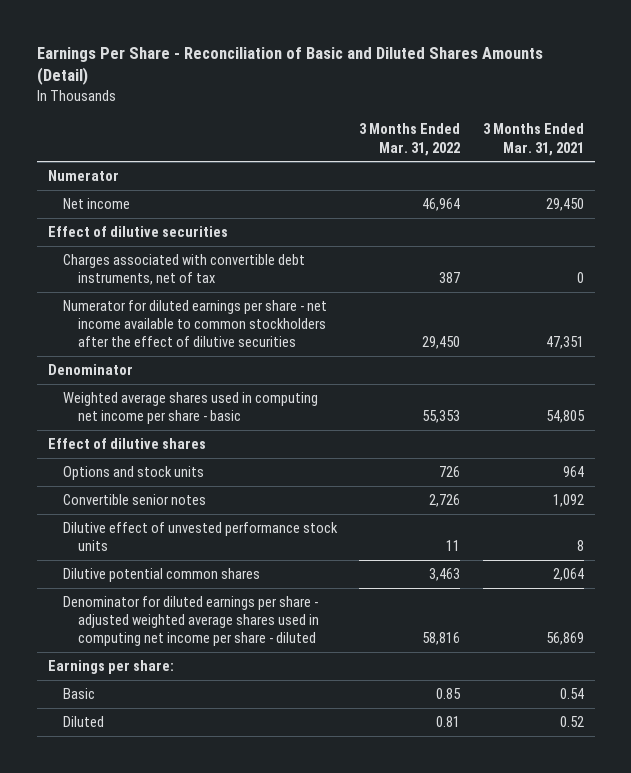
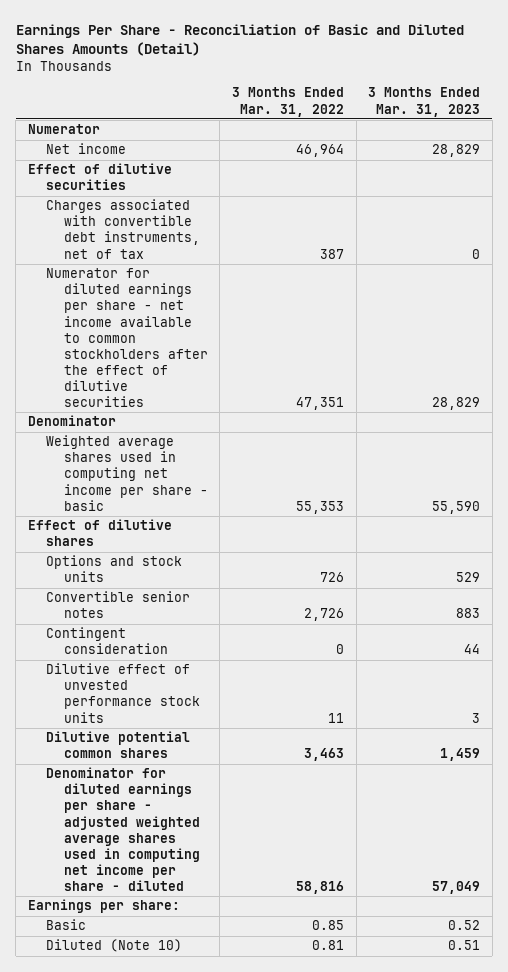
[482,123,584,156] 3 Months Ended Mar. 31, 2021 -> none
none -> [368,87,481,117] 3 Months Ended Mar. 31, 2023
[422,336,461,350] 29,450 -> [295,396,344,410] 47,351
none -> [45,627,168,655] Contingent consideration
[62,715,104,727] Diluted -> [45,939,182,953] Diluted (Note 10)

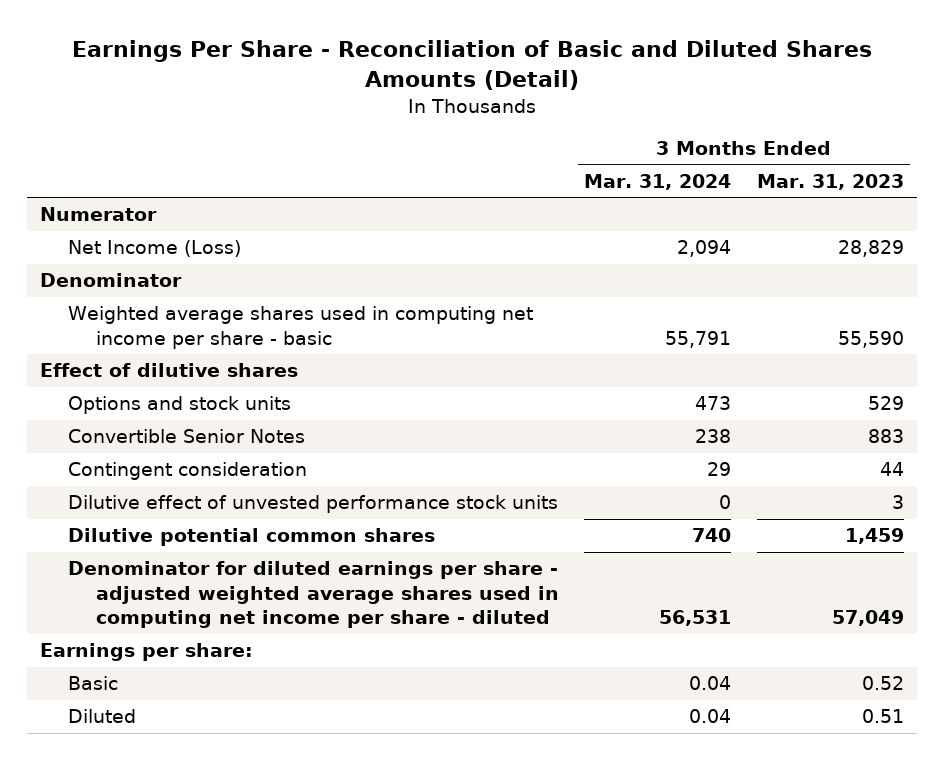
[231,87,344,117] 3 Months Ended Mar. 31, 2022 -> none
none -> [584,173,732,190] Mar. 31, 2024
[27,163,172,191] Effect of dilutive securities -> none
[45,199,200,259] Charges associated with convertible debt instruments, net of tax -> none
[45,268,208,407] Numerator for diluted earnings per share - net income available to common stockholders after the effect of dilutive securities -> none
[45,143,126,155] Net income -> [67,240,241,258] Net Income (Loss)
[45,591,190,619] Convertible senior notes -> [67,429,305,444] Convertible Senior Notes
[45,939,182,953] Diluted (Note 10) -> [67,709,136,724] Diluted

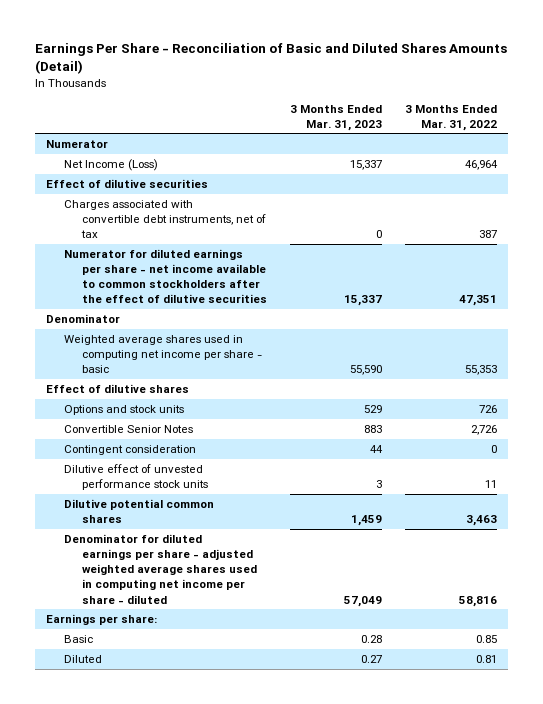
[584,173,732,190] Mar. 31, 2024 -> none
none -> [404,104,497,131] 3 Months Ended Mar. 31, 2022
[837,240,904,258] 28,829 -> [349,160,382,171] 15,337
none -> [46,179,209,189] Effect of dilutive securities
none -> [64,200,267,239] Charges associated with convertible debt instruments, net of tax
none -> [64,249,268,304] Numerator for diluted earnings per share - net income available to common stockholders after the effect of dilutive securities
[861,676,904,691] 0.52 -> [360,635,382,644] 0.28
[861,709,904,724] 0.51 -> [360,655,382,664] 0.27

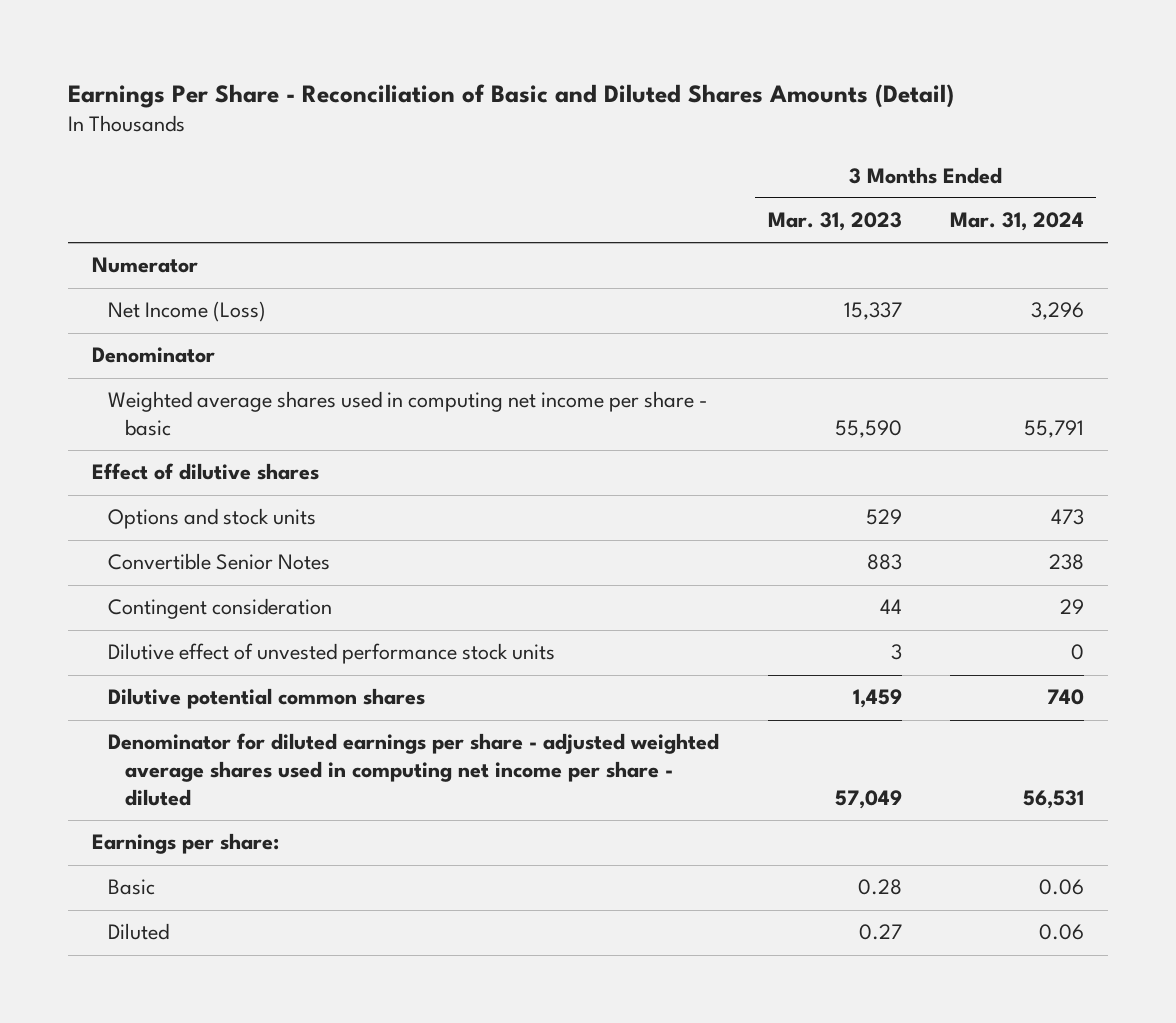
[404,104,497,131] 3 Months Ended Mar. 31, 2022 -> none
none -> [949,212,1084,232] Mar. 31, 2024
[46,179,209,189] Effect of dilutive securities -> none
[64,200,267,239] Charges associated with convertible debt instruments, net of tax -> none
[64,249,268,304] Numerator for diluted earnings per share - net income available to common stockholders after the effect of dilutive securities -> none

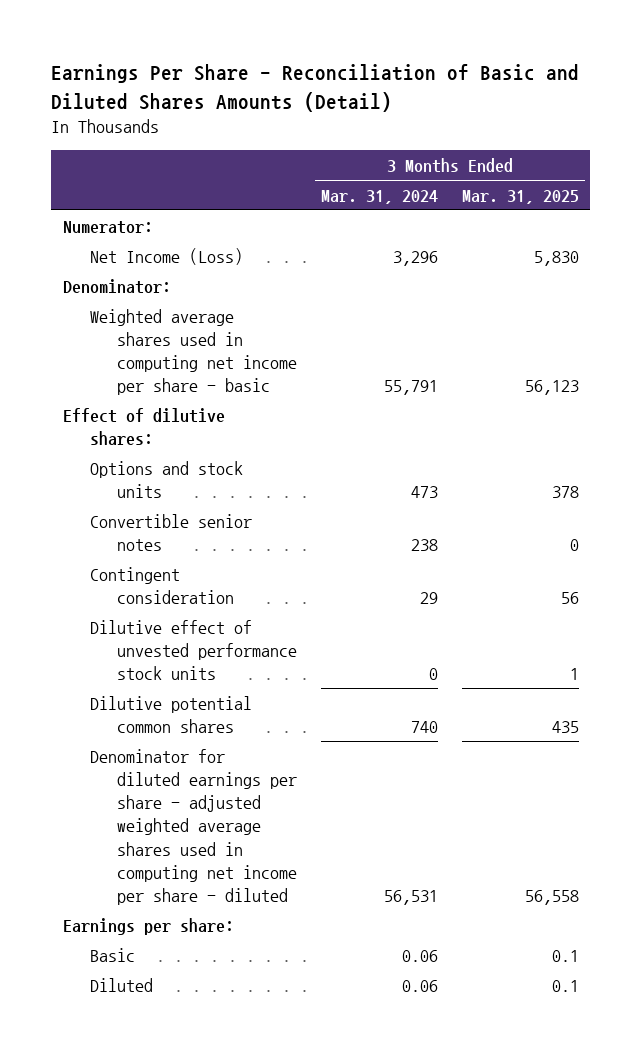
[767,212,902,232] Mar. 31, 2023 -> none
none -> [461,189,579,204] Mar. 31, 2025
[91,257,198,274] Numerator -> [62,220,153,234] Numerator:
[91,347,215,364] Denominator -> [62,278,171,294] Denominator:
[91,463,319,481] Effect of dilutive shares -> [62,407,225,445] Effect of dilutive shares:
[108,553,331,571] Convertible Senior Notes -> [90,513,253,551] Convertible senior notes

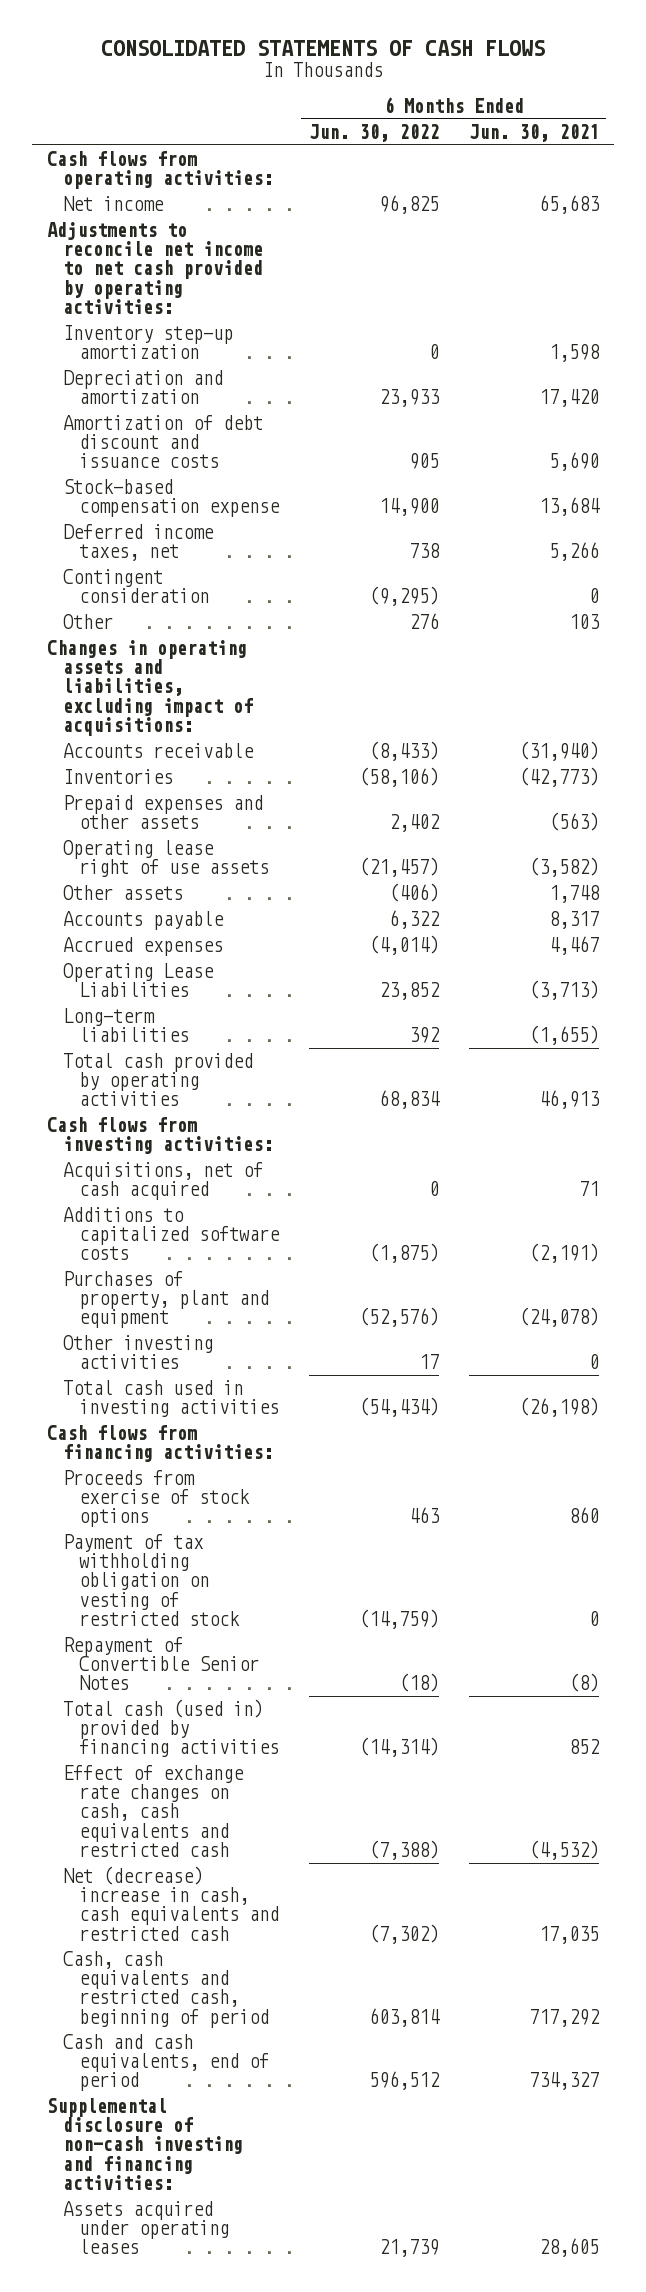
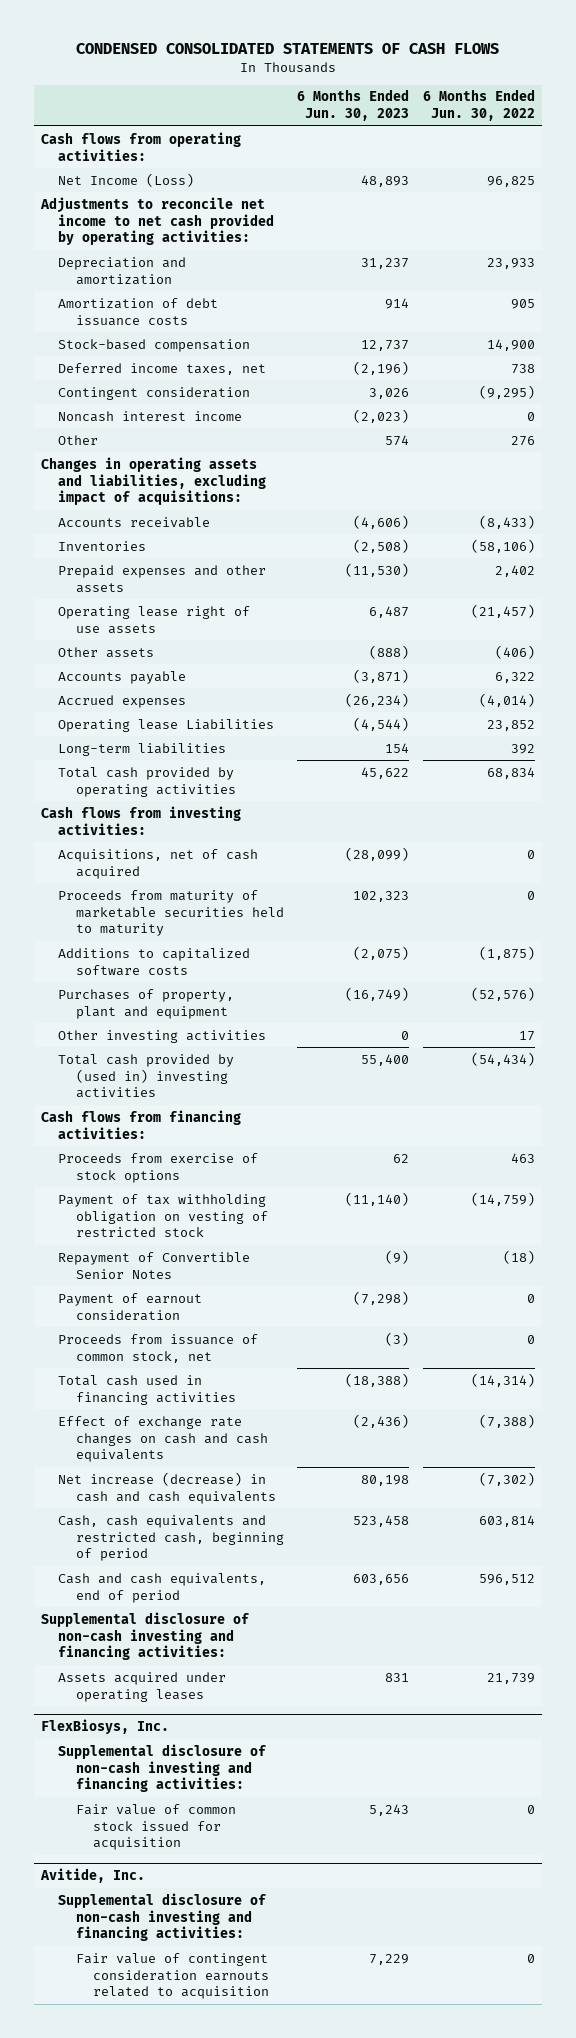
[100,40,545,57] CONSOLIDATED STATEMENTS OF CASH FLOWS -> [75,43,499,55] CONDENSED CONSOLIDATED STATEMENTS OF CASH FLOWS
[468,124,599,143] Jun. 30, 2021 -> none
none -> [297,89,410,122] 6 Months Ended Jun. 30, 2023
[63,196,165,212] Net income -> [58,172,195,187] Net Income (Loss)
[63,325,234,360] Inventory step-up amortization -> none
[63,415,264,469] Amortization of debt discount and issuance costs -> [58,297,219,326] Amortization of debt issuance costs
[63,479,280,518] Stock-based compensation expense -> [58,338,251,352] Stock-based compensation
none -> [58,410,243,422] Noncash interest income
[63,963,215,998] Operating Lease Liabilities -> [58,718,275,732] Operating lease Liabilities
none -> [58,889,284,937] Proceeds from maturity of marketable securities held to maturity
[63,1380,279,1418] Total cash used in investing activities -> [58,1053,235,1099] Total cash provided by (used in) investing activities
none -> [58,1292,203,1321] Payment of earnout consideration
none -> [58,1333,259,1363] Proceeds from issuance of common stock, net
[63,1699,279,1758] Total cash (used in) provided by financing activities -> [58,1374,236,1405] Total cash used in financing activities
[63,1765,245,1857] Effect of exchange rate changes on cash, cash equivalents and restricted cash -> [58,1415,268,1463] Effect of exchange rate changes on cash and cash equivalents
[63,1866,279,1941] Net (decrease) increase in cash, cash equivalents and restricted cash -> [58,1471,276,1504] Net increase (decrease) in cash and cash equivalents
none -> [40,1719,169,1735] FlexBiosys, Inc.
none -> [58,1743,267,1793] Supplemental disclosure of non-cash investing and financing activities:
none -> [75,1803,236,1851] Fair value of common stock issued for acquisition
none -> [39,1868,145,1884] Avitide, Inc.
none -> [58,1892,267,1942] Supplemental disclosure of non-cash investing and financing activities:
none -> [75,1952,269,2000] Fair value of contingent consideration earnouts related to acquisition

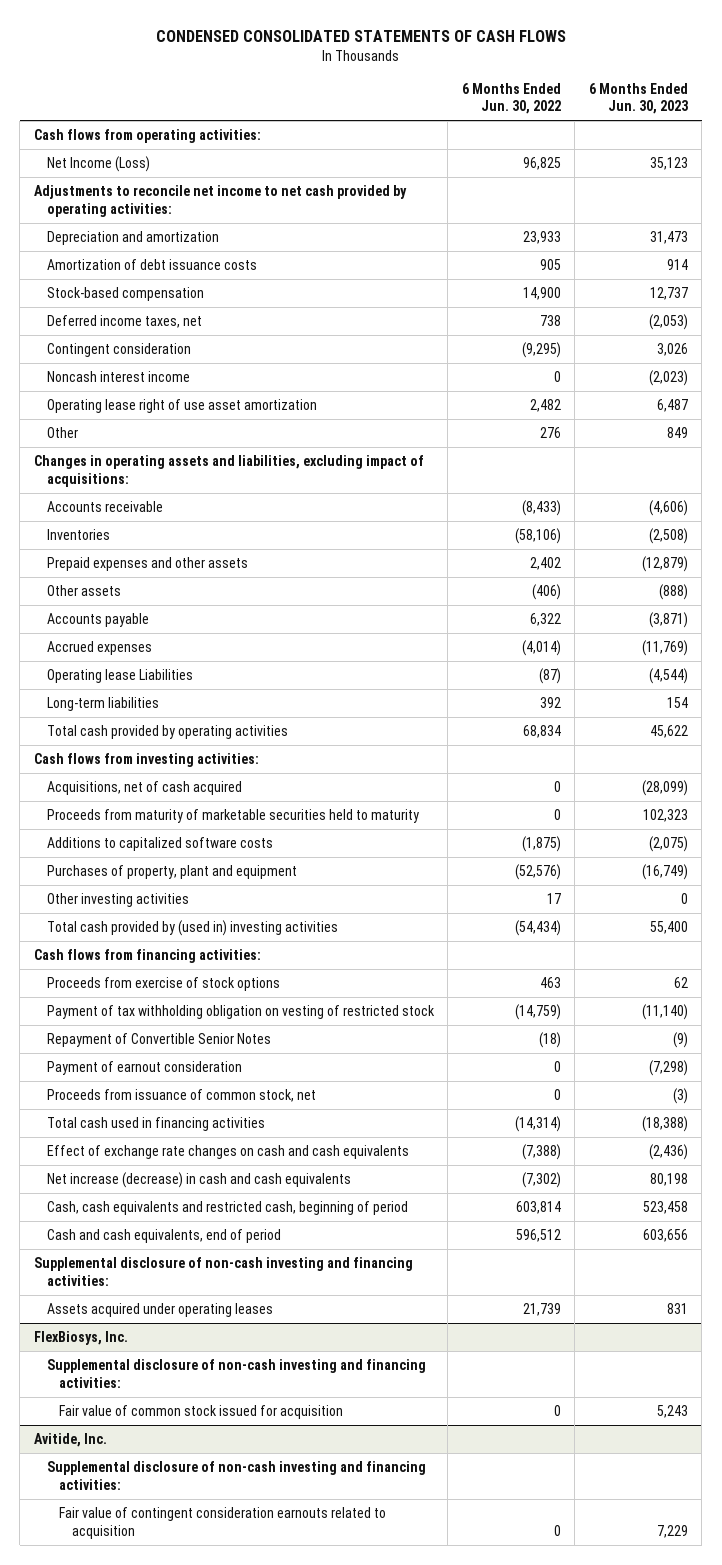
[361,174,410,187] 48,893 -> [649,157,688,171] 35,123
[361,257,410,269] 31,237 -> [649,231,688,245] 31,473
[353,360,410,375] (2,196) -> [648,314,688,331] (2,053)
none -> [46,399,317,414] Operating lease right of use asset amortization
[385,434,410,446] 574 -> [666,427,688,439] 849
[58,605,251,634] Operating lease right of use assets -> none
[345,562,410,577] (11,530) -> [641,556,688,573] (12,879)
[345,692,410,707] (26,234) -> [641,640,688,657] (11,769)
[487,719,536,731] 23,852 -> [538,668,561,685] (87)

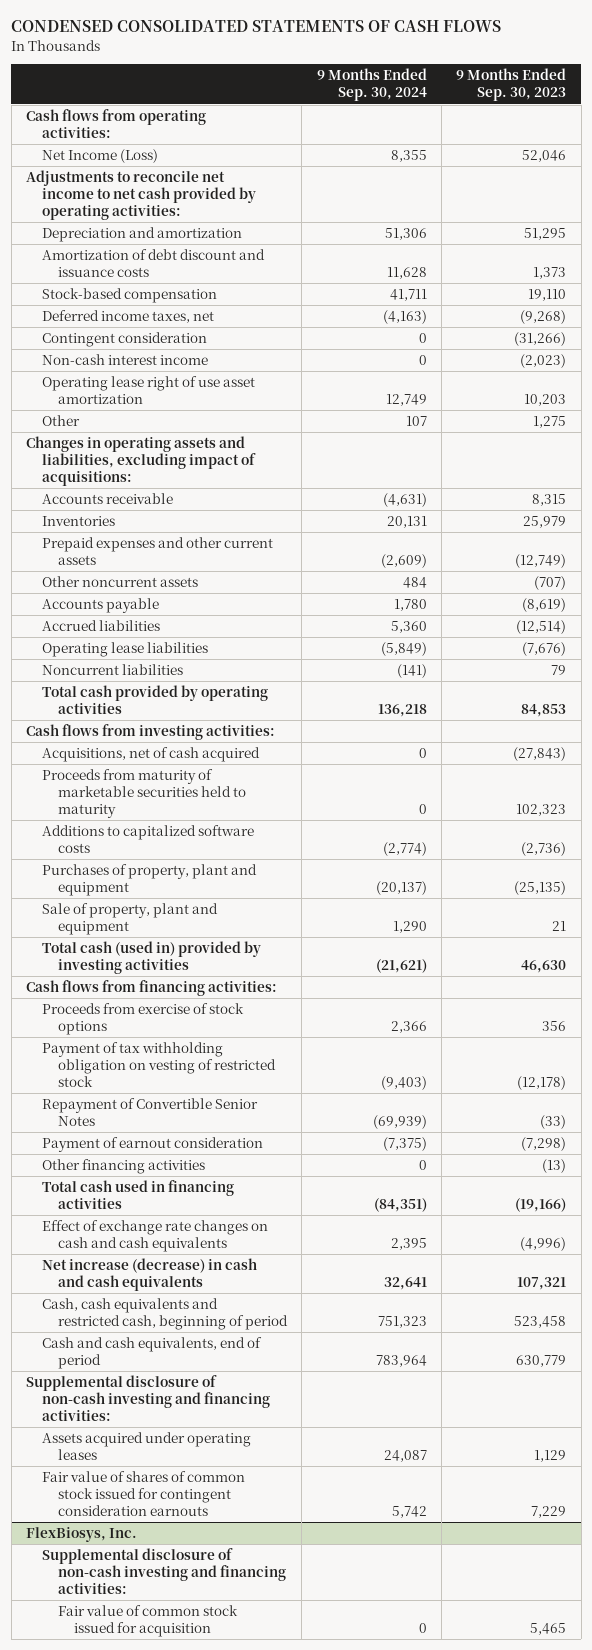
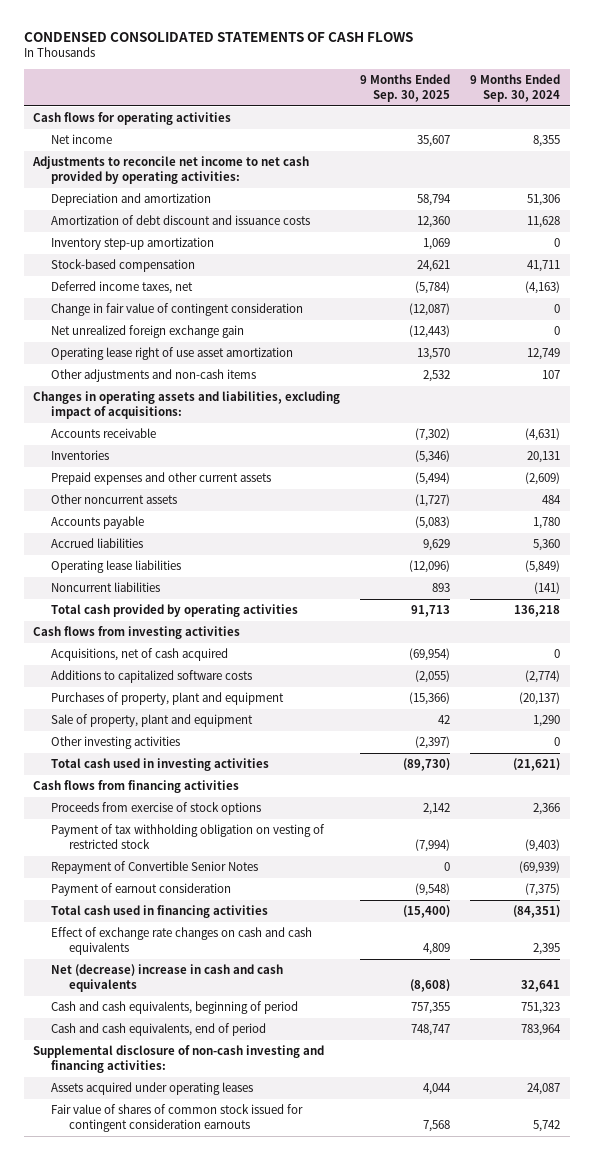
[456,68,567,102] 9 Months Ended Sep. 30, 2023 -> none
none -> [360,74,451,102] 9 Months Ended Sep. 30, 2025
[26,109,207,139] Cash flows from operating activities: -> [33,112,232,126] Cash flows for operating activities
[42,149,159,164] Net Income (Loss) -> [51,134,113,145] Net income
none -> [51,237,215,251] Inventory step-up amortization
[42,354,209,366] Non-cash interest income -> none
[42,332,208,348] Contingent consideration -> [51,303,304,317] Change in fair value of contingent consideration
none -> [51,325,245,339] Net unrealized foreign exchange gain
[42,415,81,427] Other -> [51,369,257,383] Other adjustments and non-cash items
[26,724,276,741] Cash flows from investing activities: -> [33,626,241,640] Cash flows from investing activities
[42,769,247,819] Proceeds from maturity of marketable securities held to maturity -> none
none -> [51,736,181,750] Other investing activities
[42,941,262,975] Total cash (used in) provided by investing activities -> [51,758,270,772] Total cash used in investing activities
[26,980,278,997] Cash flows from financing activities: -> [33,780,240,794] Cash flows from financing activities
[42,1159,206,1175] Other financing activities -> none
[42,1258,258,1292] Net increase (decrease) in cash and cash equivalents -> [51,964,284,993] Net (decrease) increase in cash and cash equivalents
[42,1298,289,1331] Cash, cash equivalents and restricted cash, beginning of period -> [51,1001,299,1015] Cash and cash equivalents, beginning of period
[26,1527,138,1543] FlexBiosys, Inc. -> none
[42,1548,287,1595] Supplemental disclosure of non-cash investing and financing activities: -> none
[58,1605,239,1638] Fair value of common stock issued for acquisition -> none

